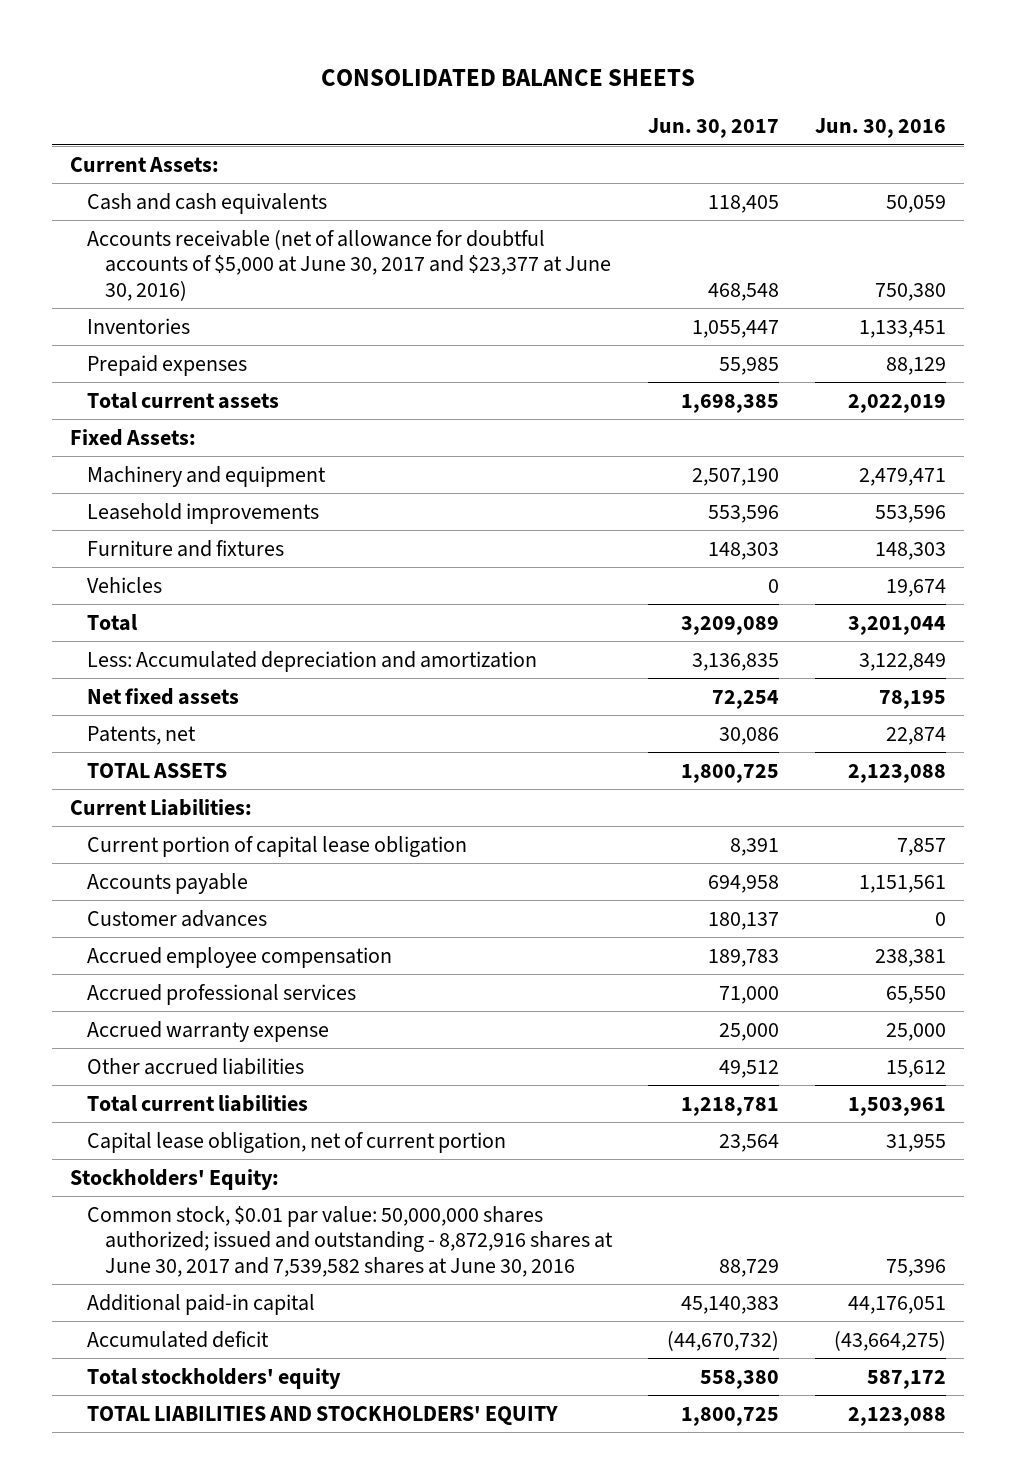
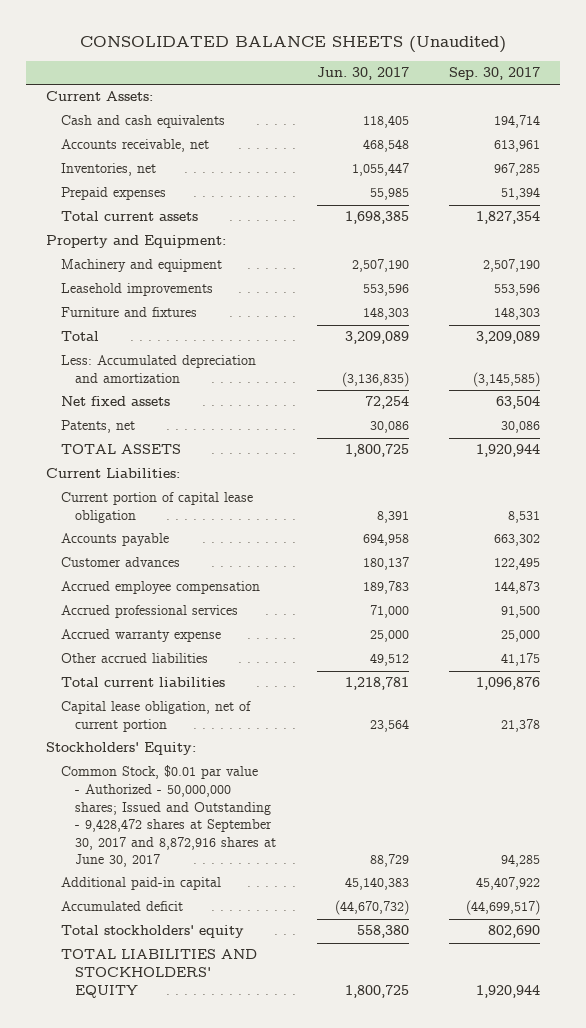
[320,68,695,86] CONSOLIDATED BALANCE SHEETS -> [80,36,507,54] CONSOLIDATED BALANCE SHEETS (Unaudited)
[814,118,946,139] Jun. 30, 2016 -> none
none -> [449,67,541,81] Sep. 30, 2017
[87,229,611,301] Accounts receivable (net of allowance for doubtful accounts of $5,000 at June 30, 2017 and $23,377 at June 30, 2016) -> [60,139,209,153] Accounts receivable, net
[87,317,191,334] Inventories -> [60,163,156,177] Inventories, net
[70,428,197,446] Fixed Assets: -> [46,235,227,249] Property and Equipment:
[87,576,163,593] Vehicles -> none
[691,652,779,671] 3,136,835 -> [341,372,409,388] (3,136,835)
[87,1205,613,1277] Common stock, $0.01 par value: 50,000,000 shares authorized; issued and outstanding - 8,872,916 shares at June 30, 2017 and 7,539,582 shares at June 30, 2016 -> [60,765,277,868] Common Stock, $0.01 par value - Authorized - 50,000,000 shares; Issued and Outstanding - 9,428,472 shares at September 30, 2017 and 8,872,916 shares at June 30, 2017

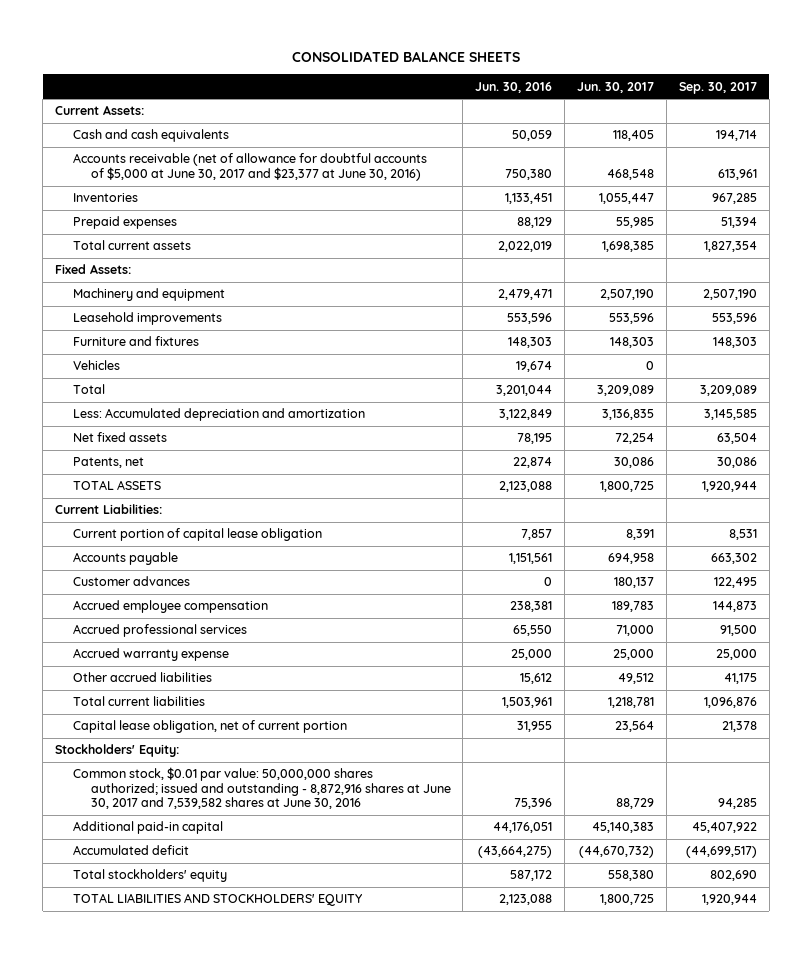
[80,36,507,54] CONSOLIDATED BALANCE SHEETS (Unaudited) -> [292,50,521,62] CONSOLIDATED BALANCE SHEETS
none -> [475,81,553,93] Jun. 30, 2016
[60,139,209,153] Accounts receivable, net -> [72,153,427,181] Accounts receivable (net of allowance for doubtful accounts of $5,000 at June 30, 2017 and $23,377 at June 30, 2016)
[60,163,156,177] Inventories, net -> [72,193,138,203] Inventories
[46,235,227,249] Property and Equipment: -> [55,264,132,275] Fixed Assets:
none -> [72,360,120,371] Vehicles
[341,372,409,388] (3,136,835) -> [602,409,655,421] 3,136,835
[473,372,541,388] (3,145,585) -> [703,409,757,421] 3,145,585
[60,765,277,868] Common Stock, $0.01 par value - Authorized - 50,000,000 shares; Issued and Outstanding - 9,428,472 shares at September 30, 2017 and 8,872,916 shares at June 30, 2017 -> [72,767,451,810] Common stock, $0.01 par value: 50,000,000 shares authorized; issued and outstanding - 8,872,916 shares at June 30, 2017 and 7,539,582 shares at June 30, 2016

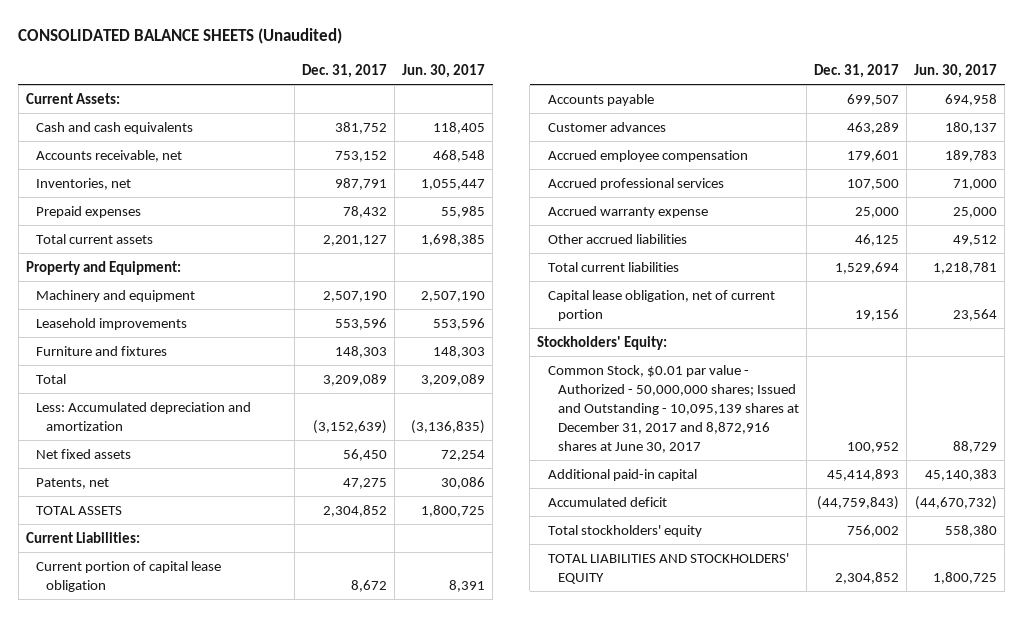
[292,50,521,62] CONSOLIDATED BALANCE SHEETS -> [18,28,343,45] CONSOLIDATED BALANCE SHEETS (Unaudited)
[475,81,553,93] Jun. 30, 2016 -> none
[678,81,757,94] Sep. 30, 2017 -> none
none -> [302,63,388,78] Dec. 31, 2017
[72,153,427,181] Accounts receivable (net of allowance for doubtful accounts of $5,000 at June 30, 2017 and $23,377 at June 30, 2016) -> [36,150,183,163] Accounts receivable, net
[72,193,138,203] Inventories -> [36,178,132,191] Inventories, net
[55,264,132,275] Fixed Assets: -> [25,261,181,276] Property and Equipment:
[72,360,120,371] Vehicles -> none
[602,409,655,421] 3,136,835 -> [411,419,486,434] (3,136,835)
[72,767,451,810] Common stock, $0.01 par value: 50,000,000 shares authorized; issued and outstanding - 8,872,916 shares at June 30, 2017 and 7,539,582 shares at June 30, 2016 -> [547,365,800,453] Common Stock, $0.01 par value - Authorized - 50,000,000 shares; Issued and Outstanding - 10,095,139 shares at December 31, 2017 and 8,872,916 shares at June 30, 2017

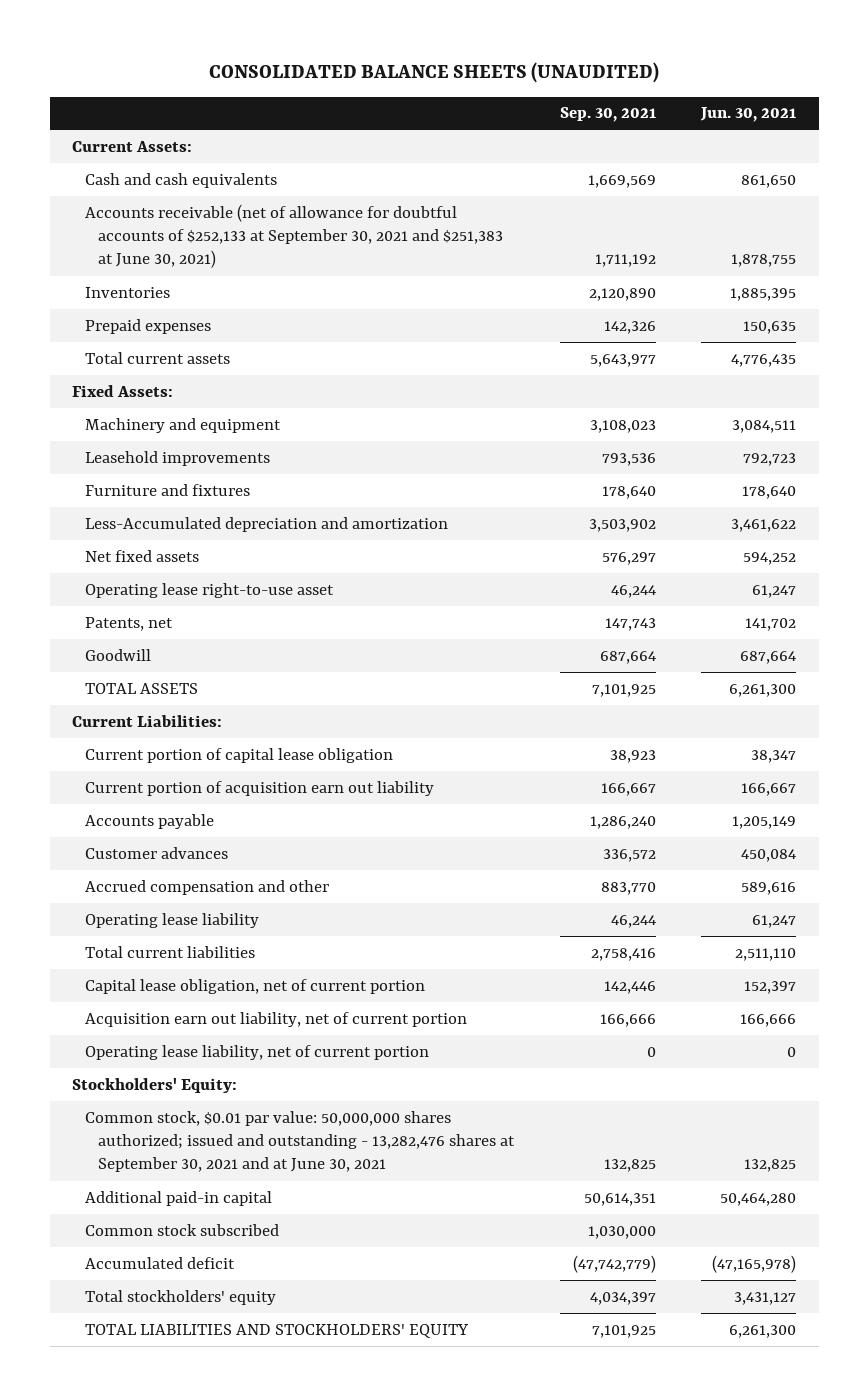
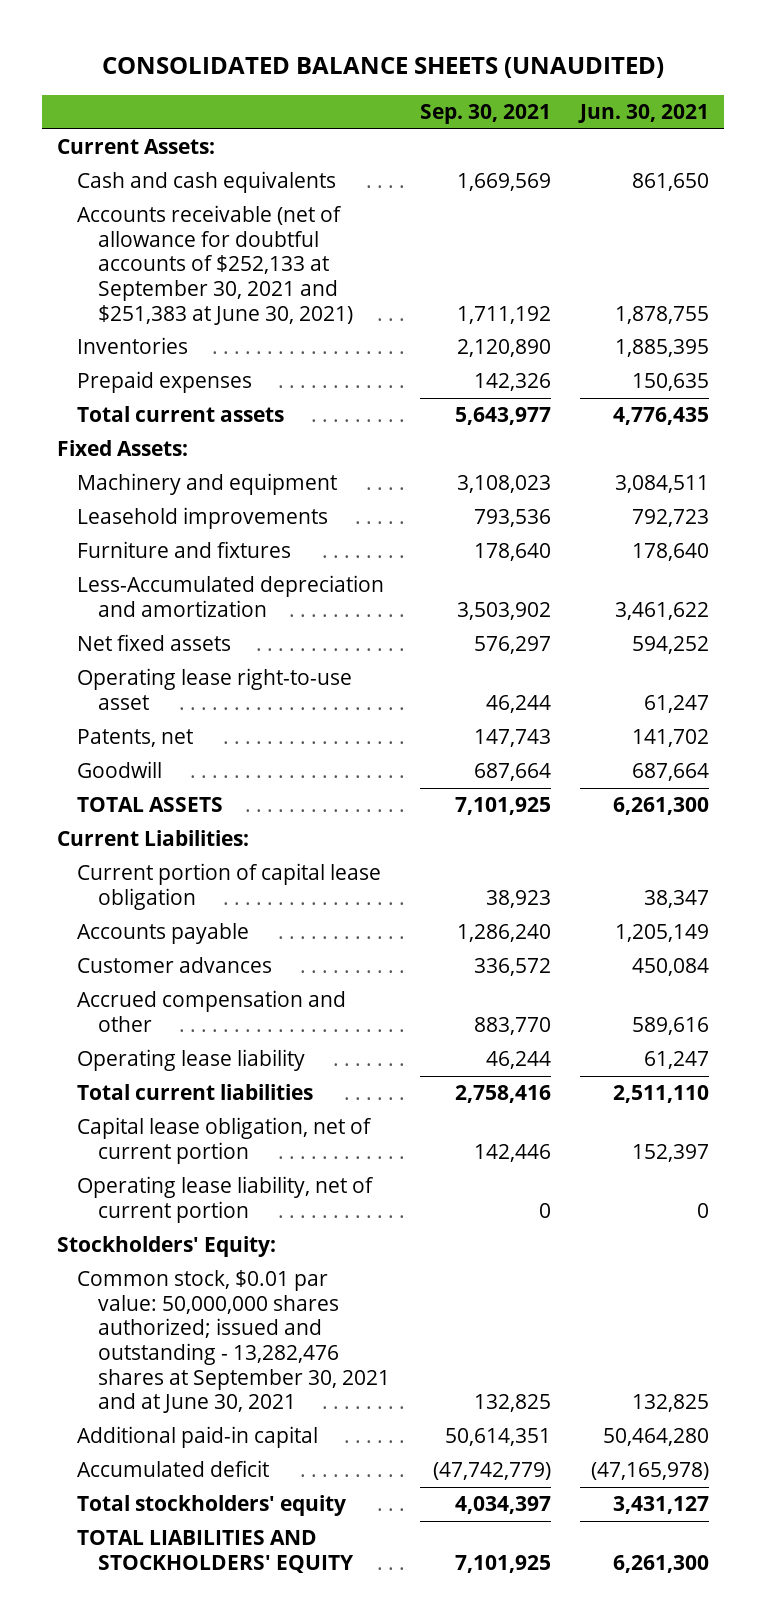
[85,780,435,796] Current portion of acquisition earn out liability -> none
[85,1011,468,1027] Acquisition earn out liability, net of current portion -> none
[85,1223,280,1236] Common stock subscribed -> none

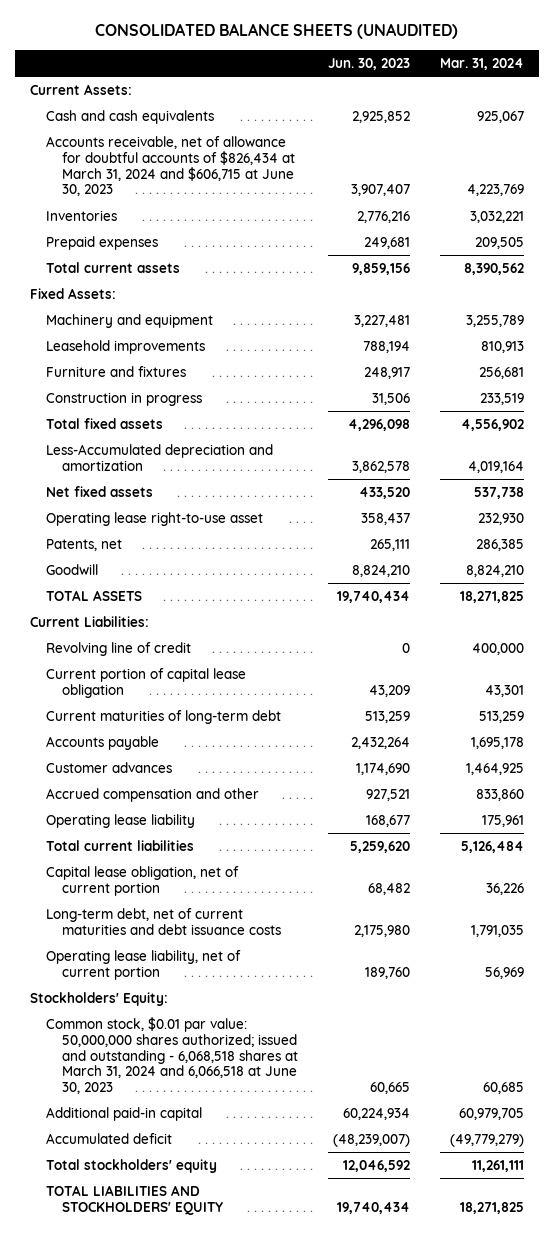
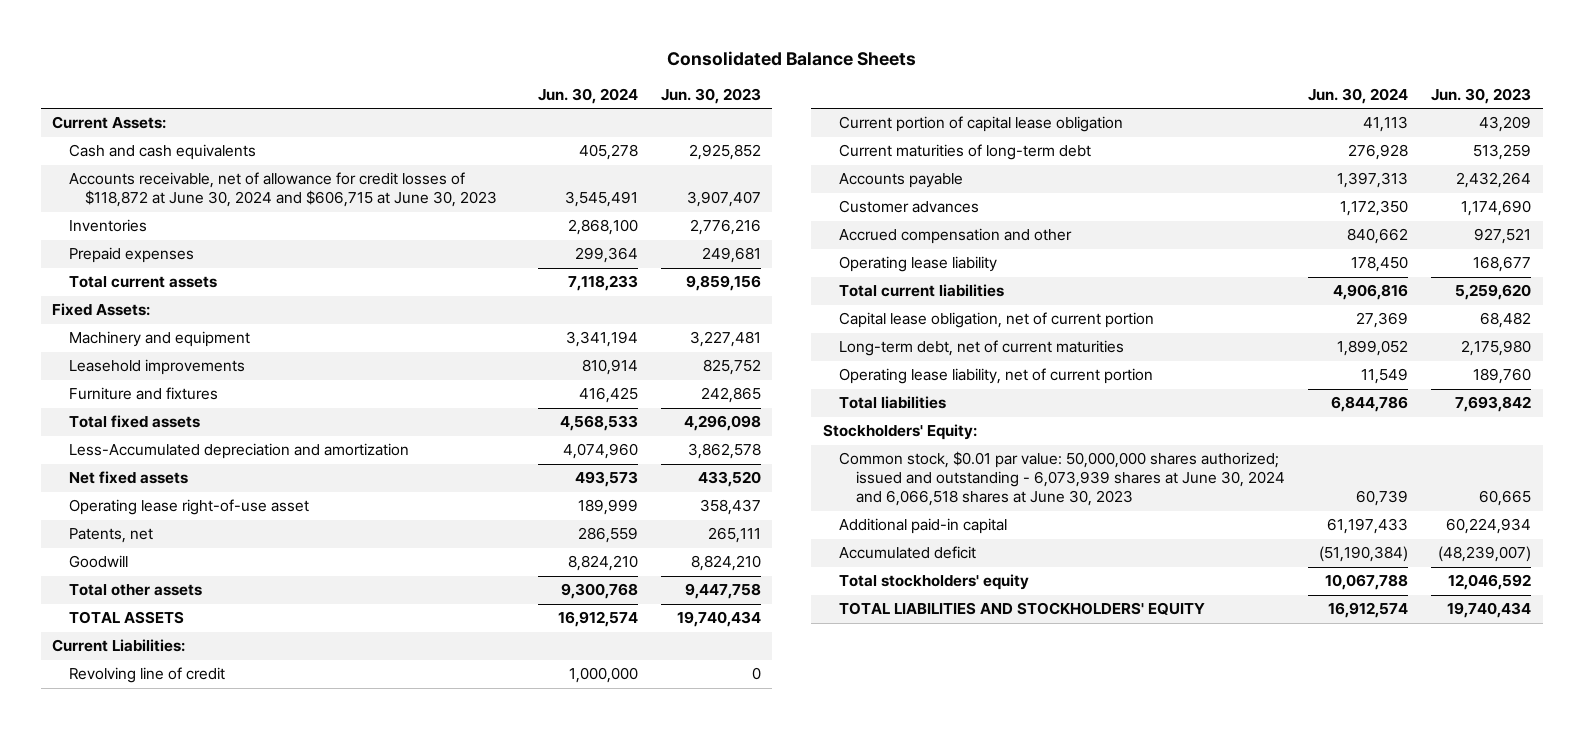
[95,23,459,40] CONSOLIDATED BALANCE SHEETS (UNAUDITED) -> [666,50,916,66] Consolidated Balance Sheets
[440,57,525,70] Mar. 31, 2024 -> none
none -> [537,87,638,104] Jun. 30, 2024
[45,136,295,197] Accounts receivable, net of allowance for doubtful accounts of $826,434 at March 31, 2024 and $606,715 at June 30, 2023 -> [68,172,498,208] Accounts receivable, net of allowance for credit losses of $118,872 at June 30, 2024 and $606,715 at June 30, 2023
[45,392,202,407] Construction in progress -> none
[362,341,410,354] 788,194 -> [702,359,761,376] 825,752
[363,367,410,380] 248,917 -> [700,387,761,404] 242,865
[45,512,263,527] Operating lease right-to-use asset -> [68,499,309,516] Operating lease right-of-use asset
none -> [68,584,202,597] Total other assets
[45,908,281,935] Long-term debt, net of current maturities and debt issuance costs -> [839,340,1125,357] Long-term debt, net of current maturities
none -> [839,396,947,410] Total liabilities
[45,1017,298,1095] Common stock, $0.01 par value: 50,000,000 shares authorized; issued and outstanding - 6,068,518 shares at March 31, 2024 and 6,066,518 at June 30, 2023 -> [839,451,1285,507] Common stock, $0.01 par value: 50,000,000 shares authorized; issued and outstanding - 6,073,939 shares at June 30, 2024 and 6,066,518 shares at June 30, 2023

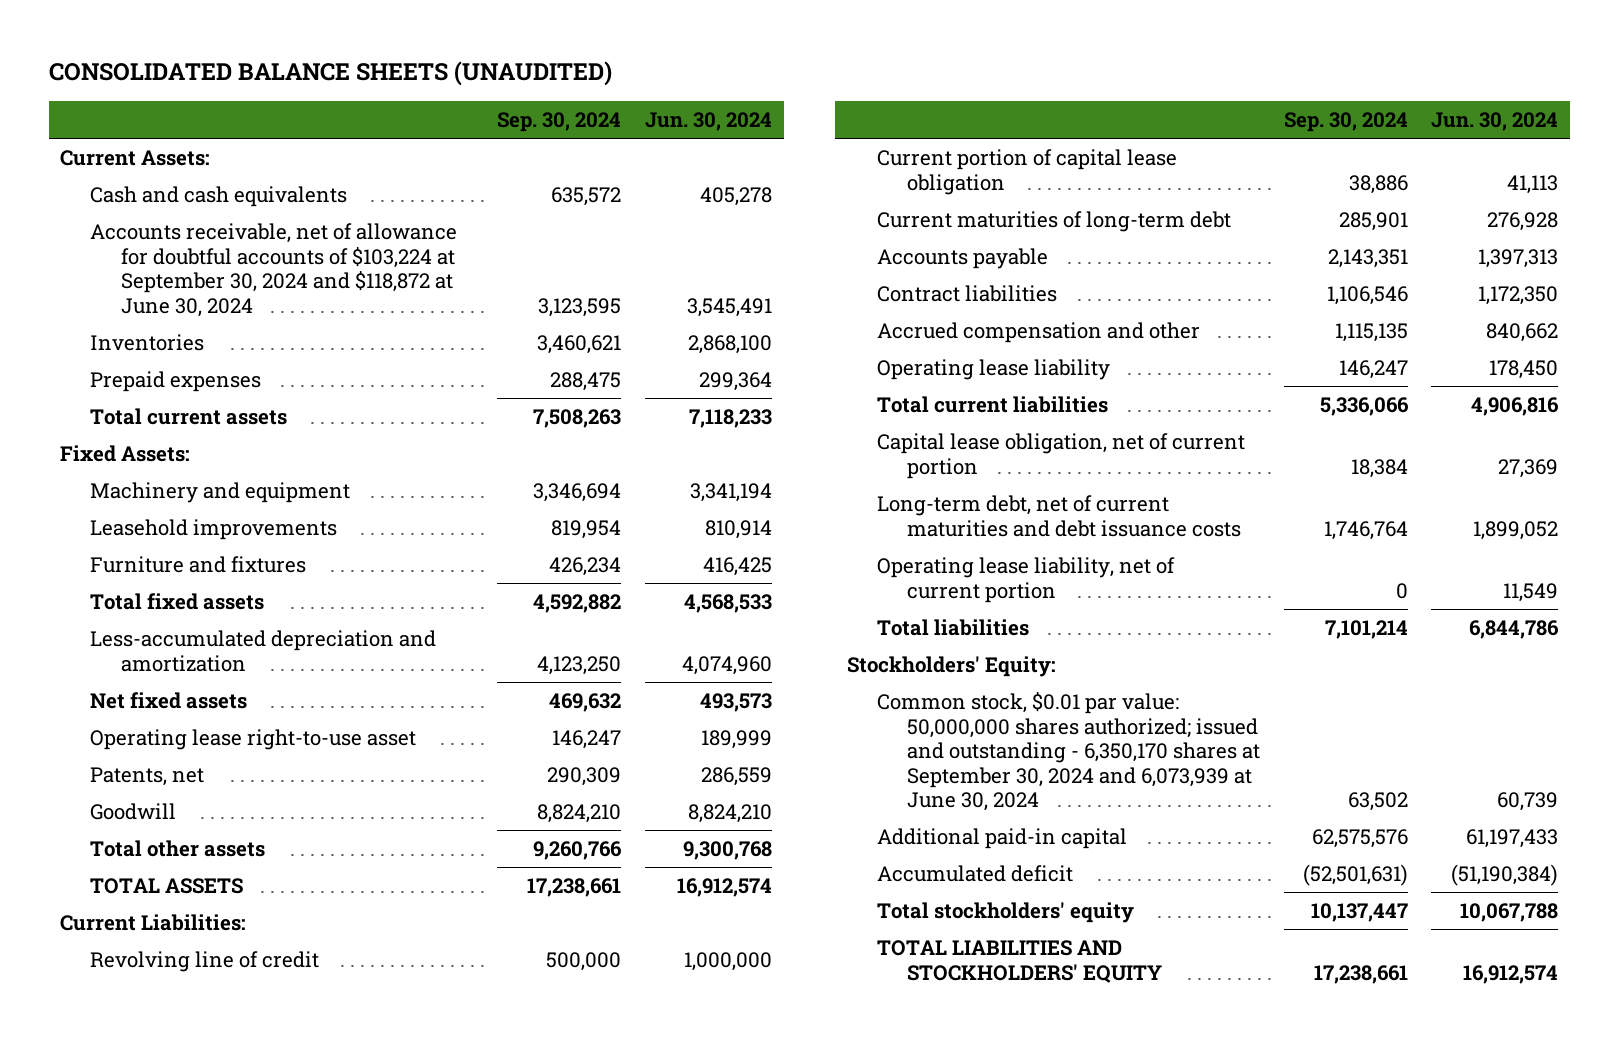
[666,50,916,66] Consolidated Balance Sheets -> [48,61,612,87] CONSOLIDATED BALANCE SHEETS (UNAUDITED)
[660,87,761,104] Jun. 30, 2023 -> none
none -> [497,111,622,132] Sep. 30, 2024
[68,172,498,208] Accounts receivable, net of allowance for credit losses of $118,872 at June 30, 2024 and $606,715 at June 30, 2023 -> [90,222,458,317] Accounts receivable, net of allowance for doubtful accounts of $103,224 at September 30, 2024 and $118,872 at June 30, 2024
[68,443,409,460] Less-Accumulated depreciation and amortization -> [90,629,437,672] Less-accumulated depreciation and amortization
[68,499,309,516] Operating lease right-of-use asset -> [90,728,417,750] Operating lease right-to-use asset
[839,200,980,214] Customer advances -> [876,284,1057,302] Contract liabilities
[839,340,1125,357] Long-term debt, net of current maturities -> [876,494,1241,537] Long-term debt, net of current maturities and debt issuance costs
[839,451,1285,507] Common stock, $0.01 par value: 50,000,000 shares authorized; issued and outstanding - 6,073,939 shares at June 30, 2024 and 6,066,518 shares at June 30, 2023 -> [876,691,1260,812] Common stock, $0.01 par value: 50,000,000 shares authorized; issued and outstanding - 6,350,170 shares at September 30, 2024 and 6,073,939 at June 30, 2024

